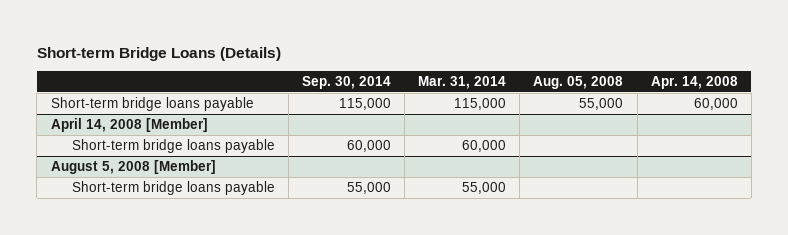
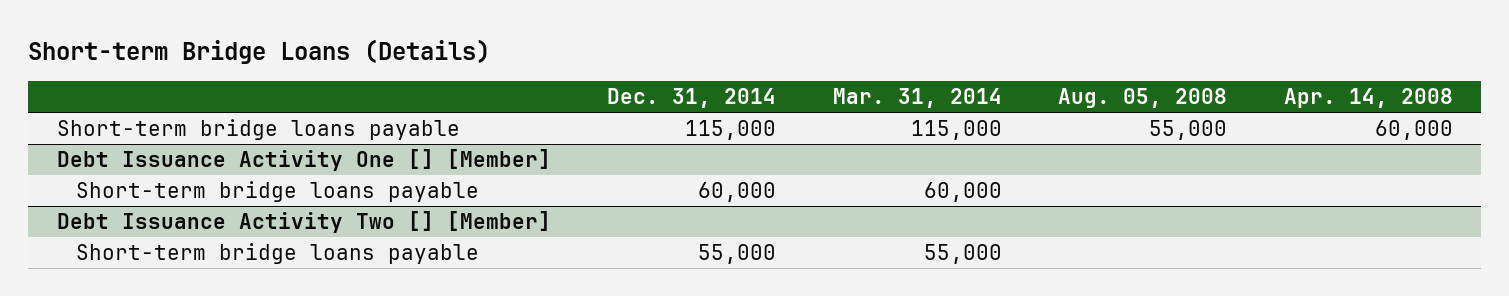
[301,76,391,90] Sep. 30, 2014 -> none
none -> [607,87,777,108] Dec. 31, 2014
[50,117,208,132] April 14, 2008 [Member] -> [56,149,551,172] Debt Issuance Activity One [] [Member]
[50,159,216,174] August 5, 2008 [Member] -> [56,211,551,234] Debt Issuance Activity Two [] [Member]

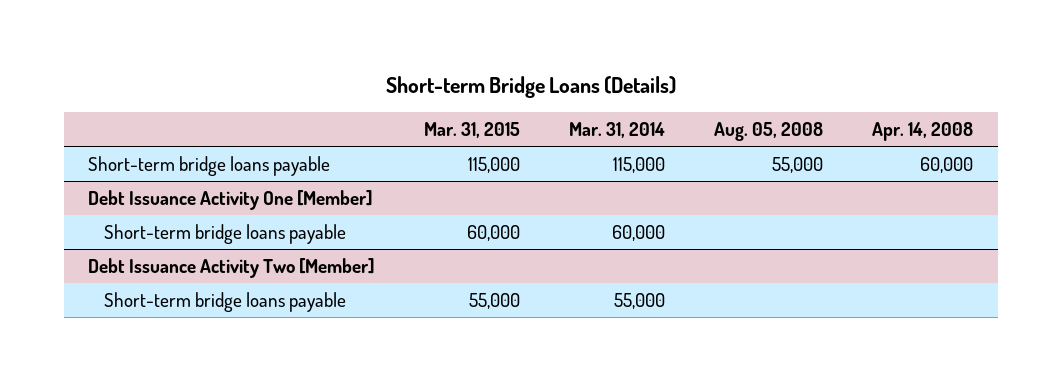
[607,87,777,108] Dec. 31, 2014 -> none
none -> [424,121,521,138] Mar. 31, 2015
[56,149,551,172] Debt Issuance Activity One [] [Member] -> [88,190,374,211] Debt Issuance Activity One [Member]
[56,211,551,234] Debt Issuance Activity Two [] [Member] -> [88,258,376,279] Debt Issuance Activity Two [Member]

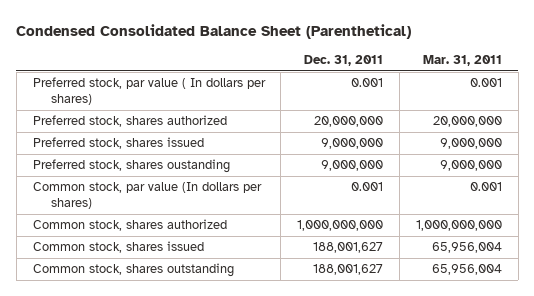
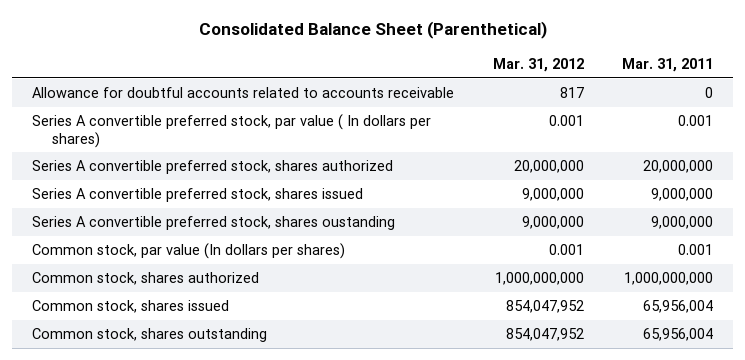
[16,23,412,39] Condensed Consolidated Balance Sheet (Parenthetical) -> [198,21,547,40] Consolidated Balance Sheet (Parenthetical)
[304,54,384,66] Dec. 31, 2011 -> none
none -> [492,58,584,73] Mar. 31, 2012
none -> [31,87,454,99] Allowance for doubtful accounts related to accounts receivable
[32,77,266,105] Preferred stock, par value ( In dollars per shares) -> [31,114,431,148] Series A convertible preferred stock, par value ( In dollars per shares)
[32,115,227,128] Preferred stock, shares authorized -> [31,160,393,175] Series A convertible preferred stock, shares authorized
[32,137,204,150] Preferred stock, shares issued -> [31,188,363,203] Series A convertible preferred stock, shares issued
[32,159,230,174] Preferred stock, shares oustanding -> [31,216,395,231] Series A convertible preferred stock, shares oustanding

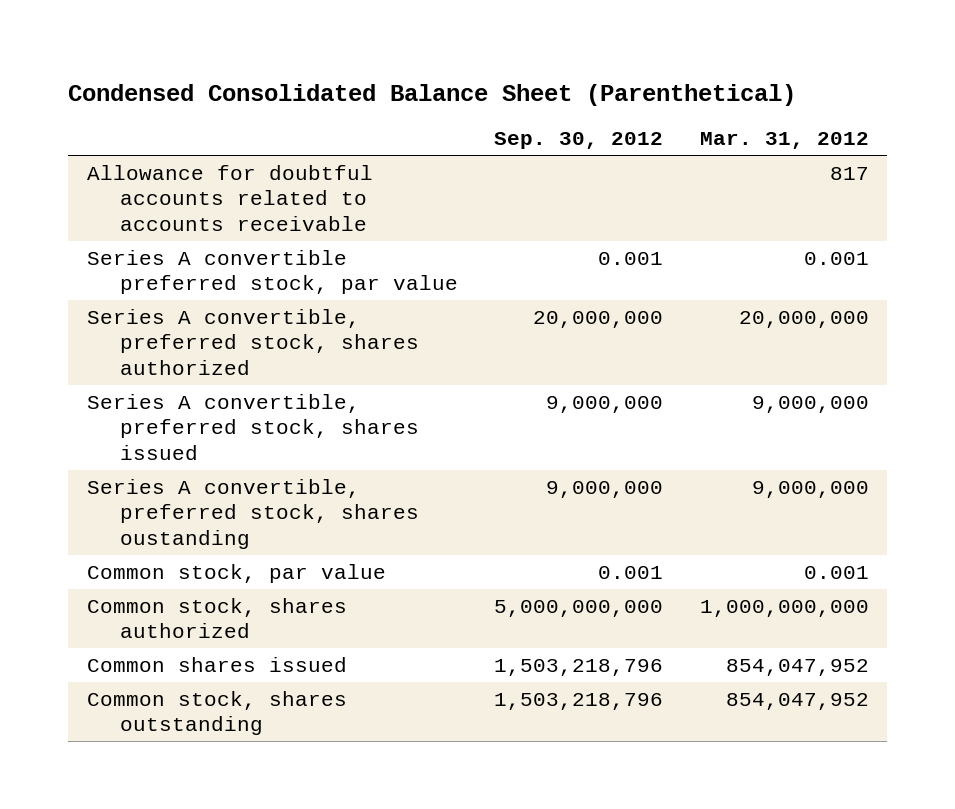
[198,21,547,40] Consolidated Balance Sheet (Parenthetical) -> [68,83,797,106] Condensed Consolidated Balance Sheet (Parenthetical)
[622,58,714,73] Mar. 31, 2011 -> none
none -> [494,132,664,150] Sep. 30, 2012
[31,114,431,148] Series A convertible preferred stock, par value ( In dollars per shares) -> [86,249,458,295] Series A convertible preferred stock, par value
[31,160,393,175] Series A convertible preferred stock, shares authorized -> [86,308,419,376] Series A convertible, preferred stock, shares authorized
[31,188,363,203] Series A convertible preferred stock, shares issued -> [86,393,419,461] Series A convertible, preferred stock, shares issued
[31,216,395,231] Series A convertible preferred stock, shares oustanding -> [86,478,419,550] Series A convertible, preferred stock, shares oustanding
[31,243,345,260] Common stock, par value (In dollars per shares) -> [86,563,386,583] Common stock, par value
[31,300,229,314] Common stock, shares issued -> [86,656,347,672] Common shares issued

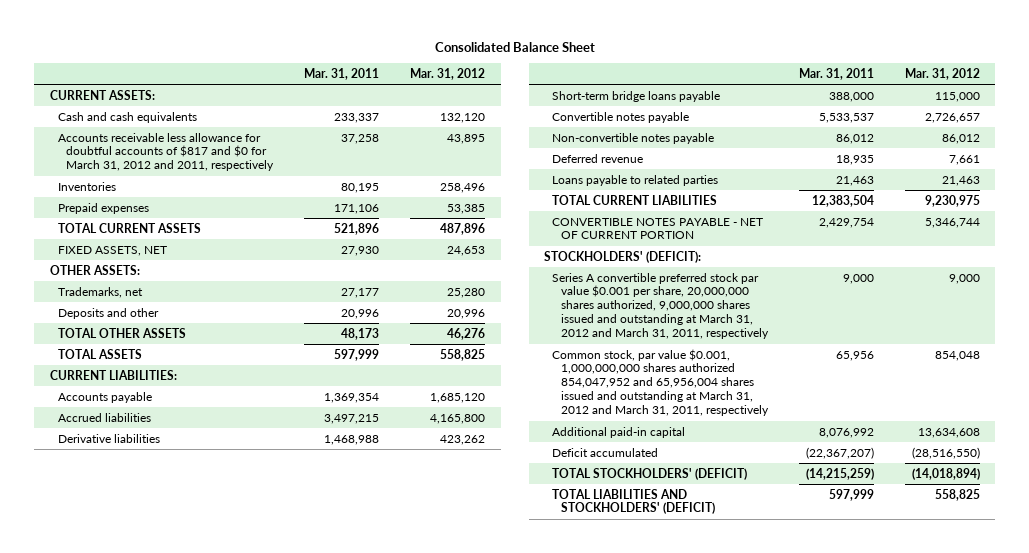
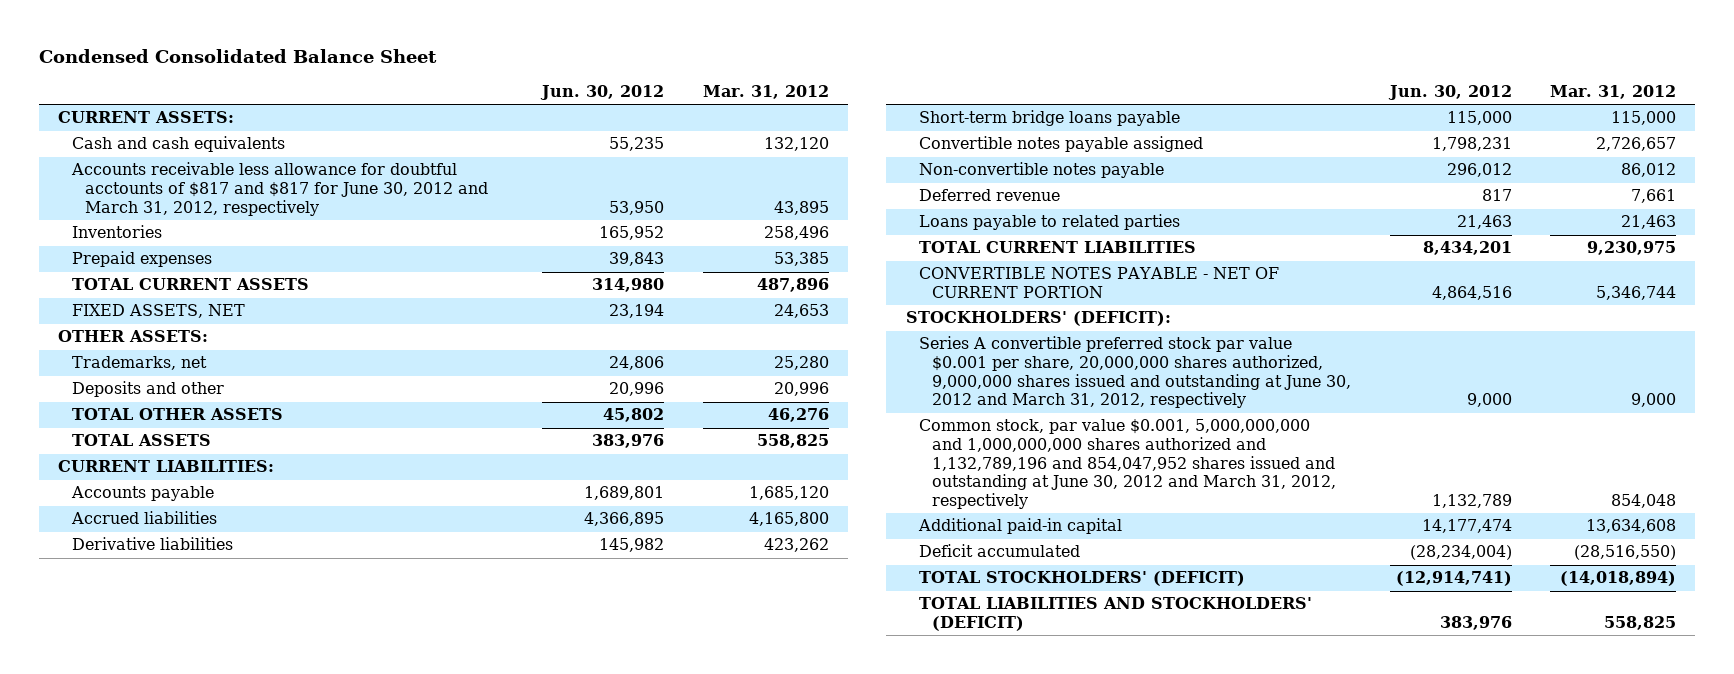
[434,41,595,52] Consolidated Balance Sheet -> [39,49,438,64] Condensed Consolidated Balance Sheet
[303,67,379,80] Mar. 31, 2011 -> none
none -> [540,84,665,100] Jun. 30, 2012
[57,132,274,172] Accounts receivable less allowance for doubtful accounts of $817 and $0 for March 31, 2012 and 2011, respectively -> [70,162,488,216] Accounts receivable less allowance for doubtful acctounts of $817 and $817 for June 30, 2012 and March 31, 2012, respectively
[552,111,690,123] Convertible notes payable -> [918,136,1203,153] Convertible notes payable assigned
[552,272,769,340] Series A convertible preferred stock par value $0.001 per share, 20,000,000 shares authorized, 9,000,000 shares issued and outstanding at March 31, 2012 and March 31, 2011, respectively -> [918,336,1352,409] Series A convertible preferred stock par value $0.001 per share, 20,000,000 shares authorized, 9,000,000 shares issued and outstanding at June 30, 2012 and March 31, 2012, respectively
[552,348,769,417] Common stock, par value $0.001, 1,000,000,000 shares authorized 854,047,952 and 65,956,004 shares issued and outstanding at March 31, 2012 and March 31, 2011, respectively -> [918,419,1337,510] Common stock, par value $0.001, 5,000,000,000 and 1,000,000,000 shares authorized and 1,132,789,196 and 854,047,952 shares issued and outstanding at June 30, 2012 and March 31, 2012, respectively

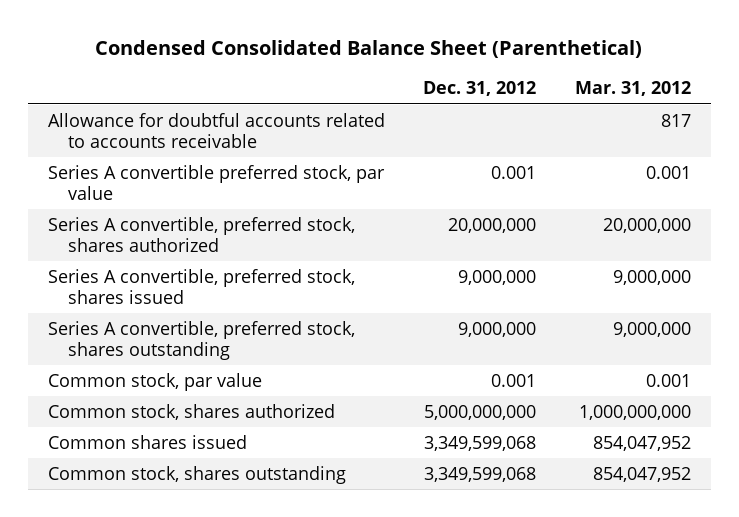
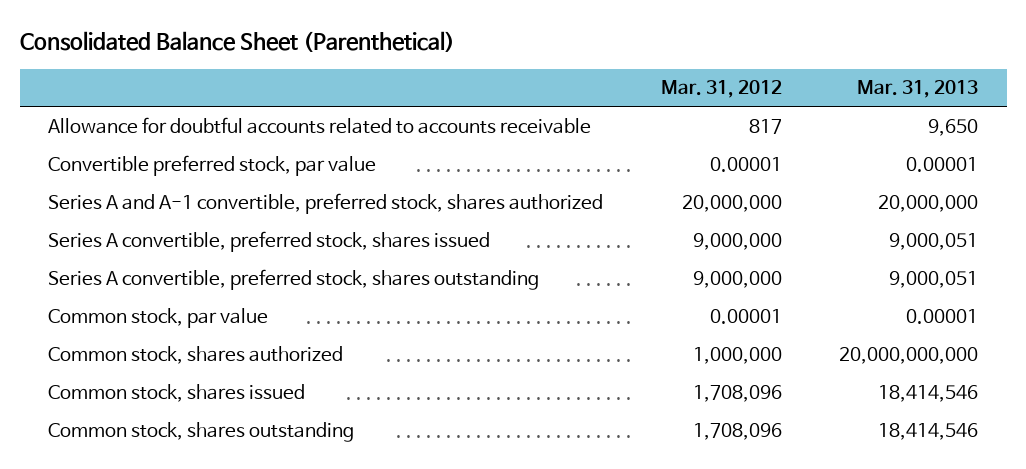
[95,39,643,58] Condensed Consolidated Balance Sheet (Parenthetical) -> [19,31,455,53] Consolidated Balance Sheet (Parenthetical)
[423,81,537,97] Dec. 31, 2012 -> none
none -> [856,80,978,99] Mar. 31, 2013
[47,164,385,200] Series A convertible preferred stock, par value -> [48,154,377,176] Convertible preferred stock, par value
[646,165,692,179] 0.001 -> [709,156,782,172] 0.00001
[47,216,355,252] Series A convertible, preferred stock, shares authorized -> [48,192,604,214] Series A and A-1 convertible, preferred stock, shares authorized
[646,373,692,387] 0.001 -> [709,308,782,324] 0.00001
[579,404,692,420] 1,000,000,000 -> [692,346,782,364] 1,000,000
[47,434,247,449] Common shares issued -> [48,383,306,402] Common stock, shares issued
[593,435,692,451] 854,047,952 -> [692,384,782,402] 1,708,096
[593,466,692,482] 854,047,952 -> [692,422,782,440] 1,708,096

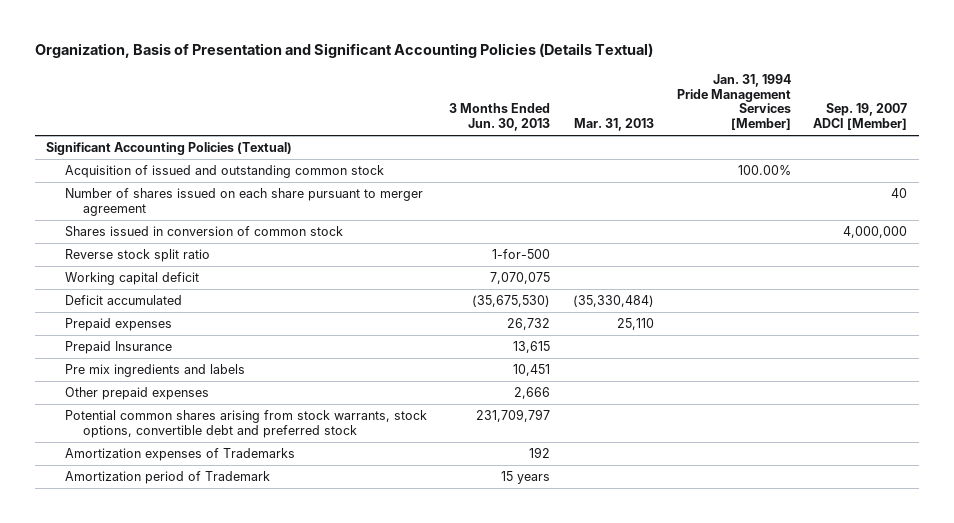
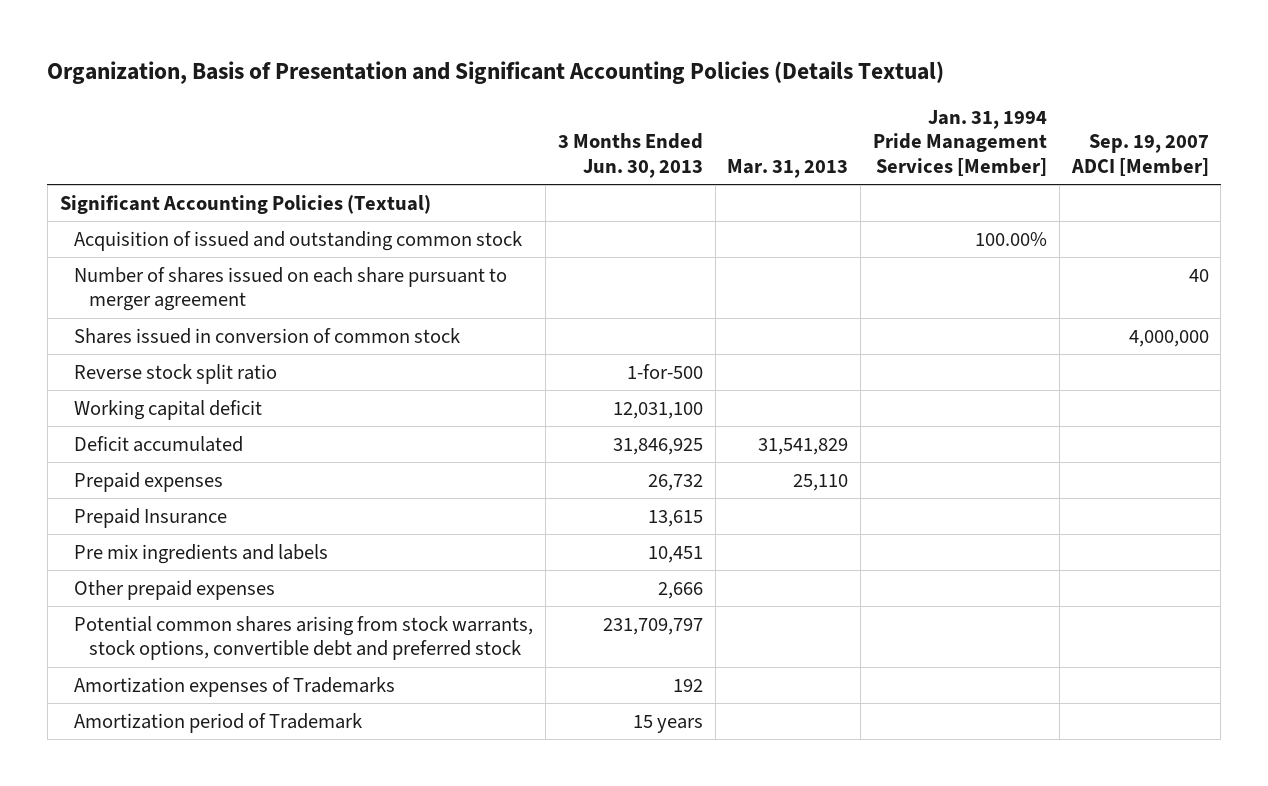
[490,272,551,285] 7,070,075 -> [612,401,703,419] 12,031,100
[472,295,551,308] (35,675,530) -> [612,437,703,455] 31,846,925
[573,295,655,308] (35,330,484) -> [758,437,849,455] 31,541,829

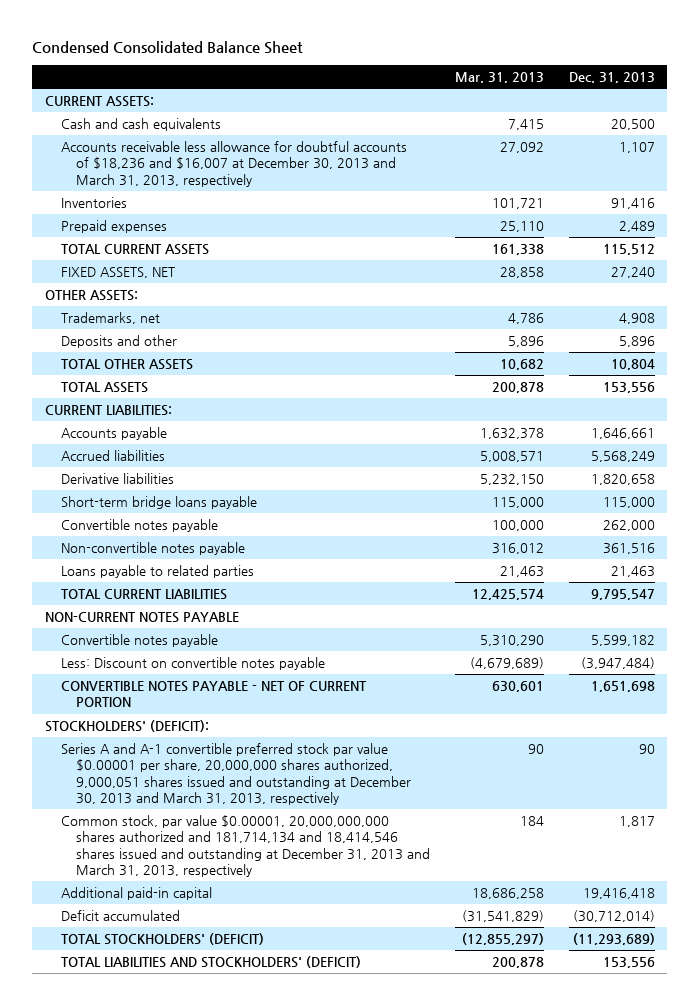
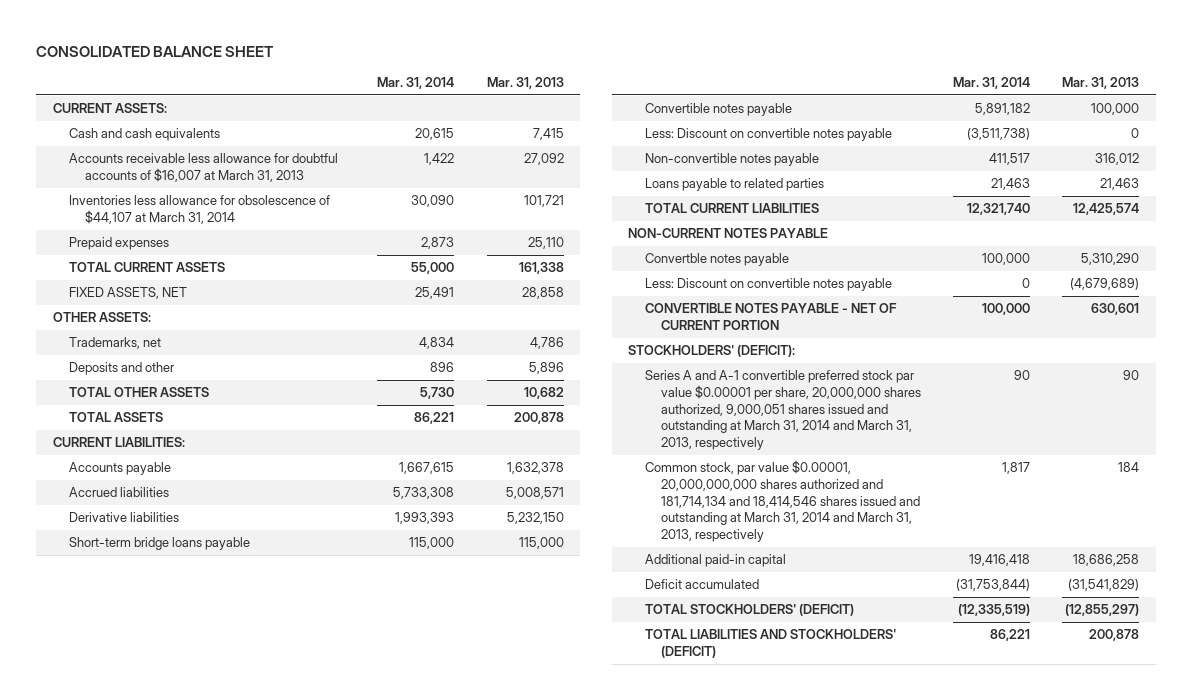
[32,41,304,55] Condensed Consolidated Balance Sheet -> [36,45,275,57] CONSOLIDATED BALANCE SHEET
[568,72,655,84] Dec. 31, 2013 -> none
none -> [377,76,455,89] Mar. 31, 2014
[60,141,407,187] Accounts receivable less allowance for doubtful accounts of $18,236 and $16,007 at December 30, 2013 and March 31, 2013, respectively -> [68,153,338,182] Accounts receivable less allowance for doubtful accounts of $16,007 at March 31, 2013
[60,197,127,209] Inventories -> [68,195,330,224] Inventories less allowance for obsolescence of $44,107 at March 31, 2014
none -> [644,128,892,142] Less: Discount on convertible notes payable
[60,634,218,648] Convertible notes payable -> [644,253,789,267] Convertble notes payable
[60,743,412,806] Series A and A-1 convertible preferred stock par value $0.00001 per share, 20,000,000 shares authorized, 9,000,051 shares issued and outstanding at December 30, 2013 and March 31, 2013, respectively -> [644,370,922,450] Series A and A-1 convertible preferred stock par value $0.00001 per share, 20,000,000 shares authorized, 9,000,051 shares issued and outstanding at March 31, 2014 and March 31, 2013, respectively
[60,815,431,878] Common stock, par value $0.00001, 20,000,000,000 shares authorized and 181,714,134 and 18,414,546 shares issued and outstanding at December 31, 2013 and March 31, 2013, respectively -> [644,460,921,542] Common stock, par value $0.00001, 20,000,000,000 shares authorized and 181,714,134 and 18,414,546 shares issued and outstanding at March 31, 2014 and March 31, 2013, respectively

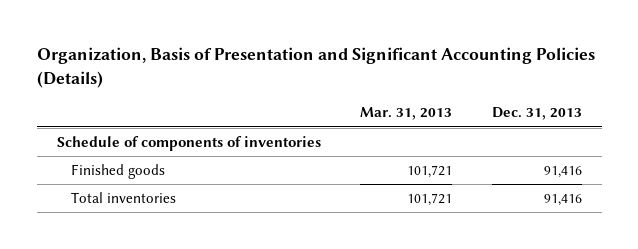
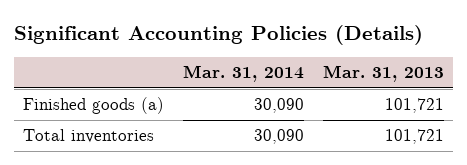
[36,47,595,88] Organization, Basis of Presentation and Significant Accounting Policies (Details) -> [13,25,423,46] Significant Accounting Policies (Details)
[491,107,582,121] Dec. 31, 2013 -> none
none -> [183,65,305,83] Mar. 31, 2014
[56,135,321,151] Schedule of components of inventories -> none
[71,163,166,179] Finished goods -> [23,97,165,115] Finished goods (a)

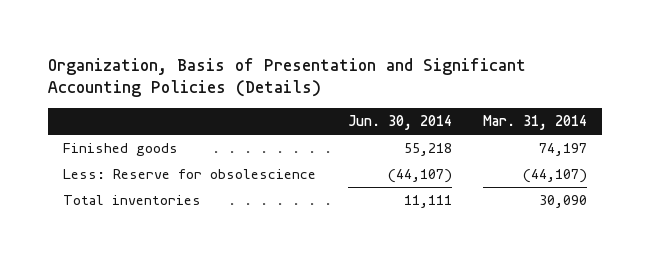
[13,25,423,46] Significant Accounting Policies (Details) -> [47,57,526,98] Organization, Basis of Presentation and Significant Accounting Policies (Details)
[322,65,444,83] Mar. 31, 2013 -> none
none -> [347,115,452,131] Jun. 30, 2014
[23,97,165,115] Finished goods (a) -> [63,143,179,157] Finished goods
[254,98,305,114] 30,090 -> [538,143,587,157] 74,197
none -> [63,169,317,180] Less: Reserve for obsolescience

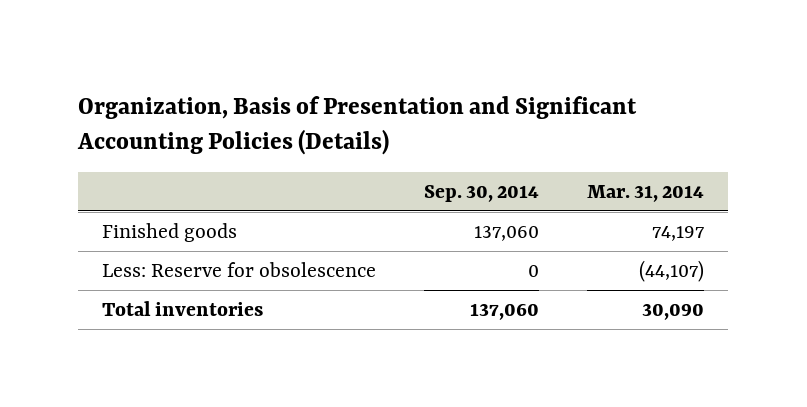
[347,115,452,131] Jun. 30, 2014 -> none
none -> [424,185,540,203] Sep. 30, 2014
[63,169,317,180] Less: Reserve for obsolescience -> [102,261,377,277] Less: Reserve for obsolescence

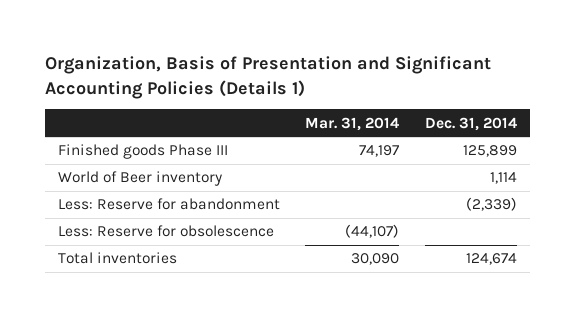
[77,95,638,156] Organization, Basis of Presentation and Significant Accounting Policies (Details) -> [44,56,491,99] Organization, Basis of Presentation and Significant Accounting Policies (Details 1)
[424,185,540,203] Sep. 30, 2014 -> none
none -> [425,116,518,131] Dec. 31, 2014
[102,222,238,242] Finished goods -> [57,144,228,160] Finished goods Phase III
none -> [57,171,222,187] World of Beer inventory
none -> [57,198,280,211] Less: Reserve for abandonment

